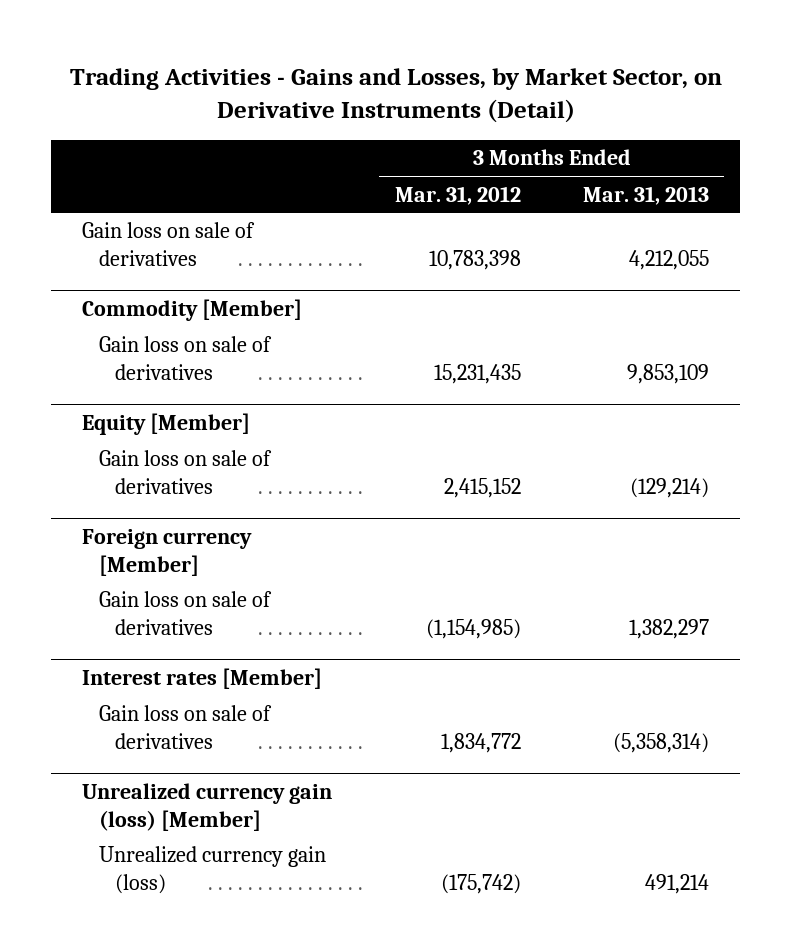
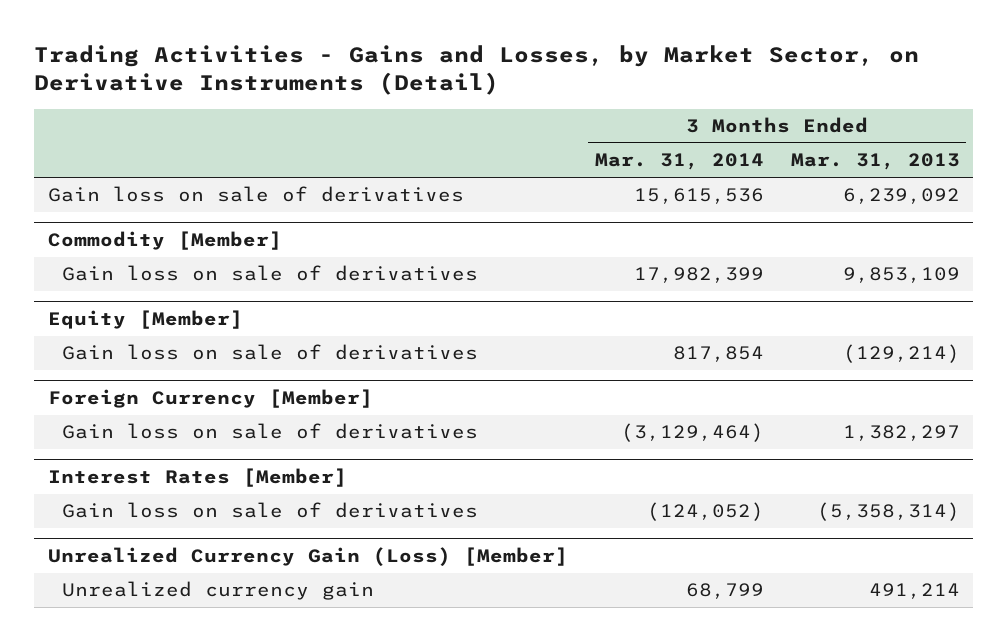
[394,185,521,205] Mar. 31, 2012 -> none
none -> [594,153,764,171] Mar. 31, 2014
[628,249,709,270] 4,212,055 -> [842,188,960,205] 6,239,092
[82,529,253,576] Foreign currency [Member] -> [47,389,373,409] Foreign Currency [Member]
[82,668,323,690] Interest rates [Member] -> [47,468,347,488] Interest Rates [Member]
[82,783,333,831] Unrealized currency gain (loss) [Member] -> [47,547,568,567] Unrealized Currency Gain (Loss) [Member]
[98,846,326,894] Unrealized currency gain (loss) -> [61,581,374,601] Unrealized currency gain

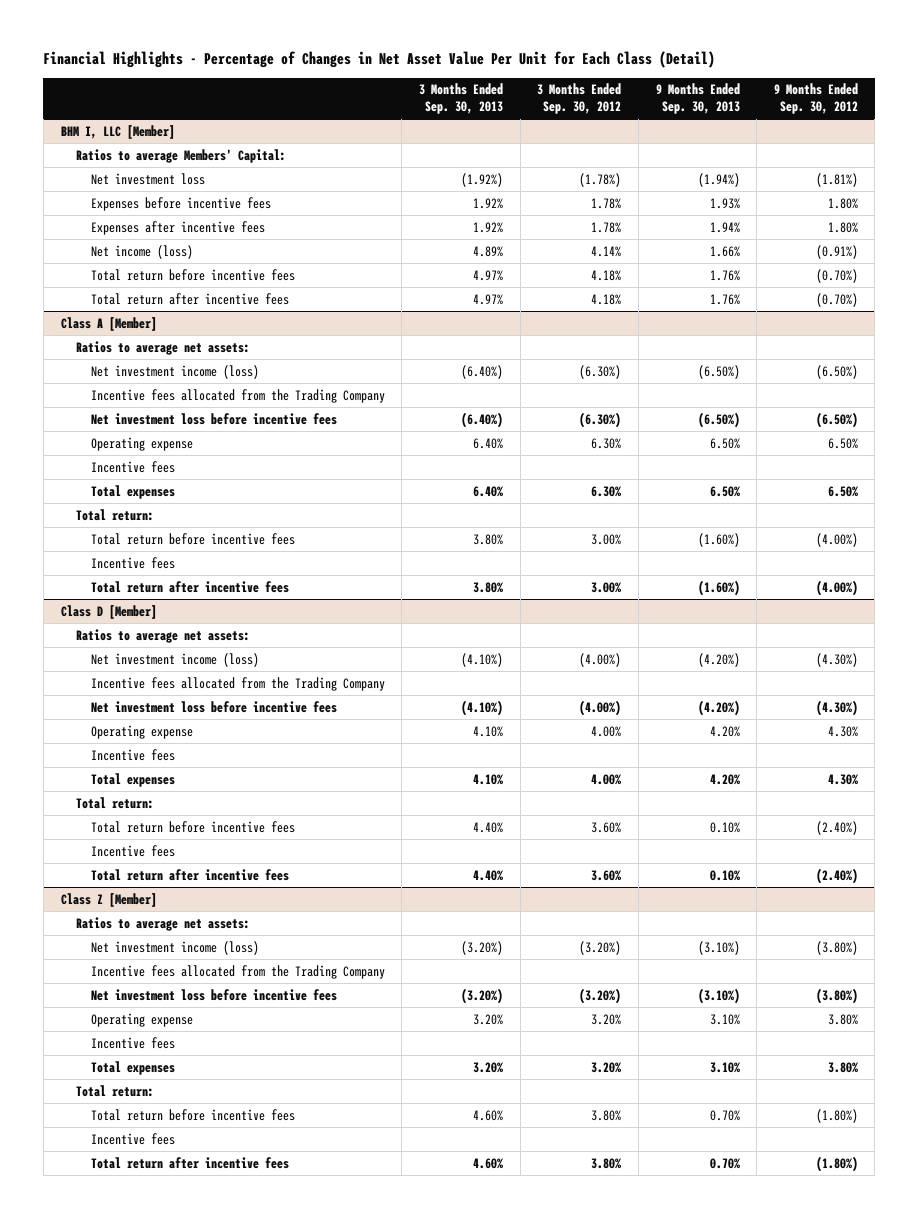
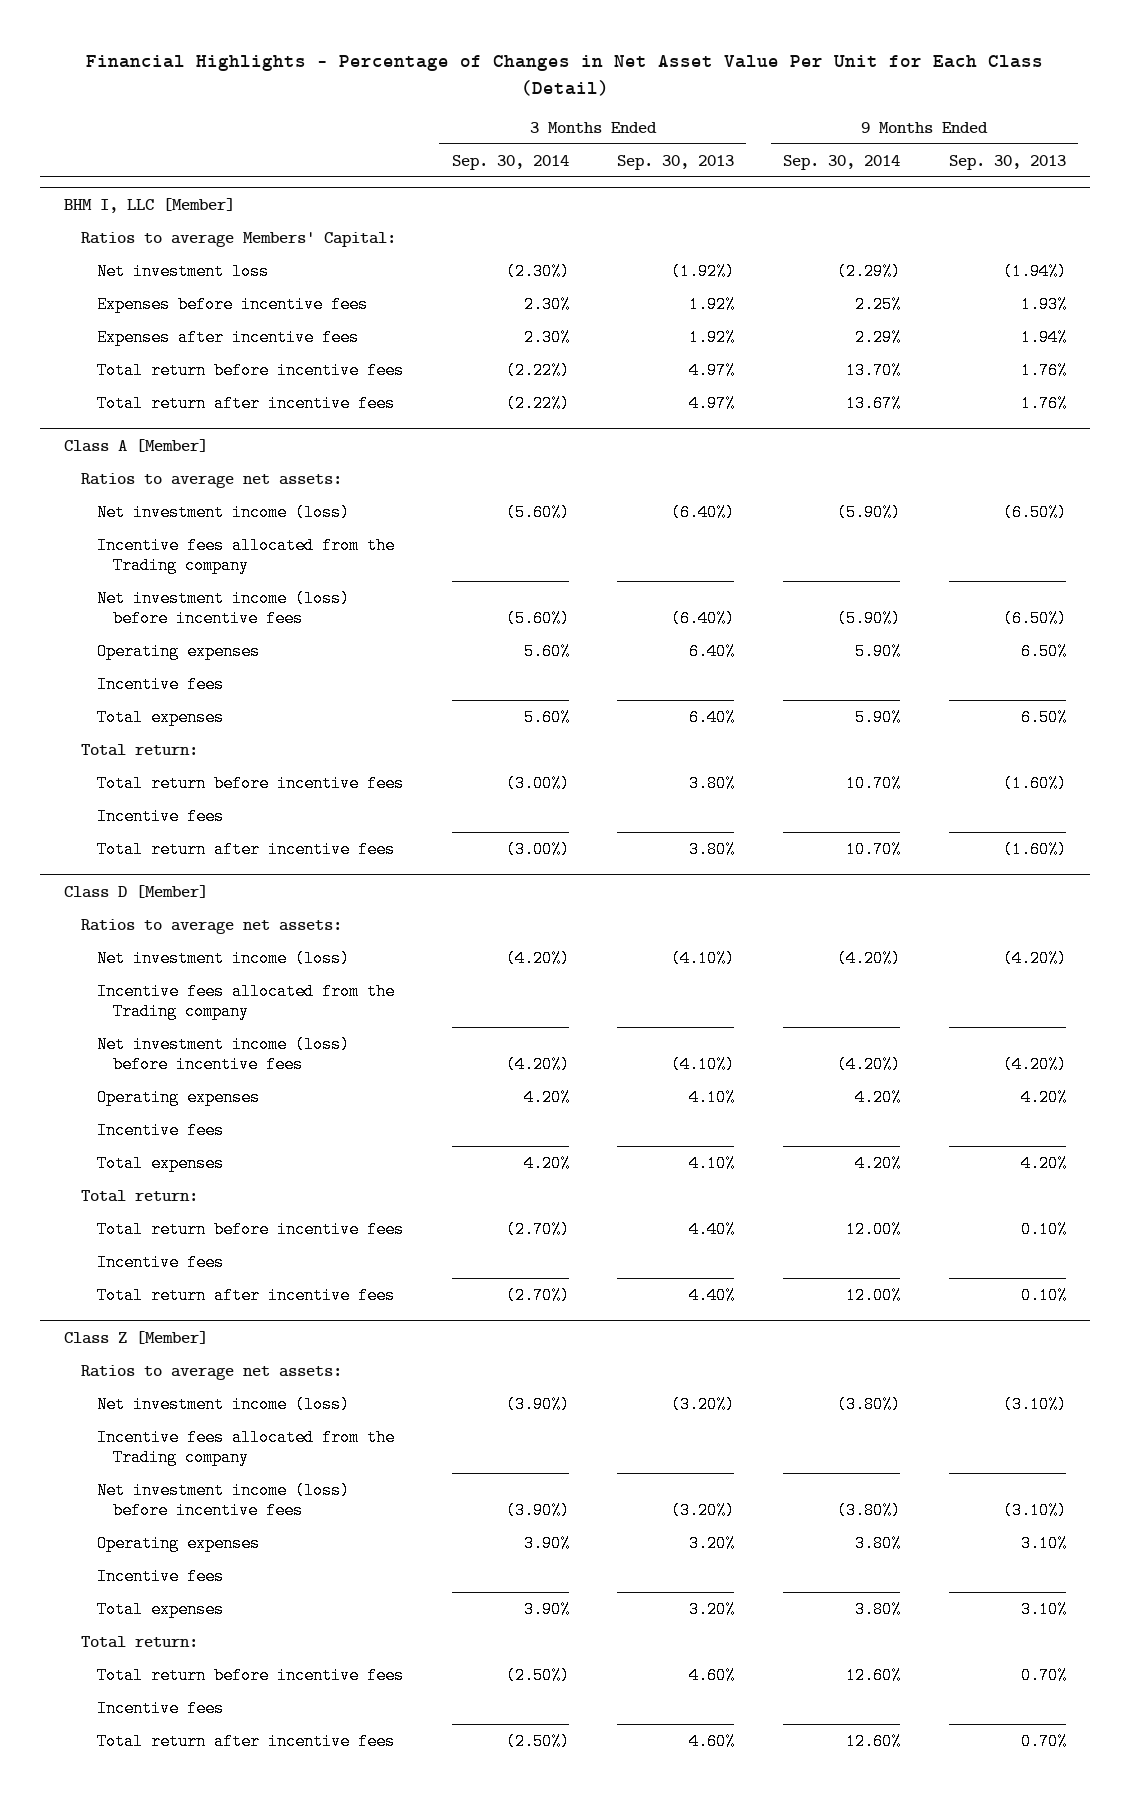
[537,83,622,114] 3 Months Ended Sep. 30, 2012 -> none
[773,83,858,114] 9 Months Ended Sep. 30, 2012 -> none
none -> [451,154,569,170] Sep. 30, 2014
none -> [782,154,900,170] Sep. 30, 2014
[90,244,193,259] Net income (loss) -> none
[90,388,385,403] Incentive fees allocated from the Trading Company -> [96,536,395,574] Incentive fees allocated from the Trading company
[90,412,337,425] Net investment loss before incentive fees -> [96,589,350,627] Net investment income (loss) before incentive fees
[90,436,193,451] Operating expense -> [96,642,260,660] Operating expenses
[90,676,385,691] Incentive fees allocated from the Trading Company -> [96,982,395,1020] Incentive fees allocated from the Trading company
[90,700,337,713] Net investment loss before incentive fees -> [96,1035,350,1073] Net investment income (loss) before incentive fees
[90,724,193,739] Operating expense -> [96,1088,260,1106] Operating expenses
[90,964,385,979] Incentive fees allocated from the Trading Company -> [96,1428,395,1466] Incentive fees allocated from the Trading company
[90,988,337,1001] Net investment loss before incentive fees -> [96,1481,350,1519] Net investment income (loss) before incentive fees
[90,1012,193,1027] Operating expense -> [96,1534,260,1552] Operating expenses

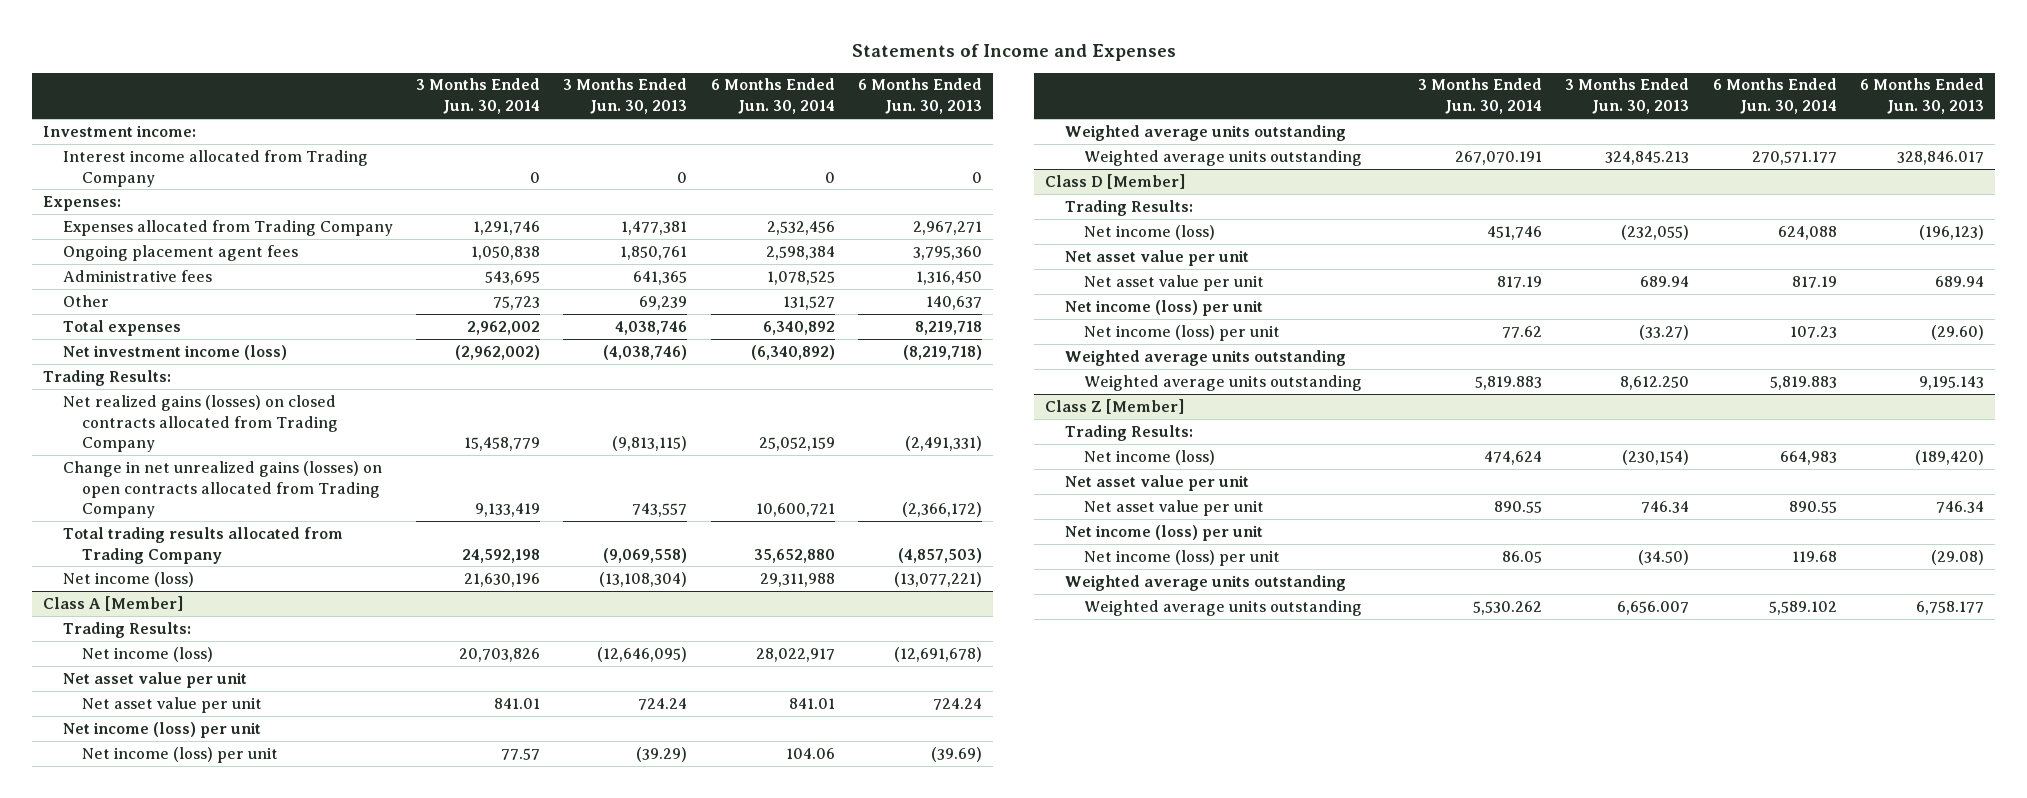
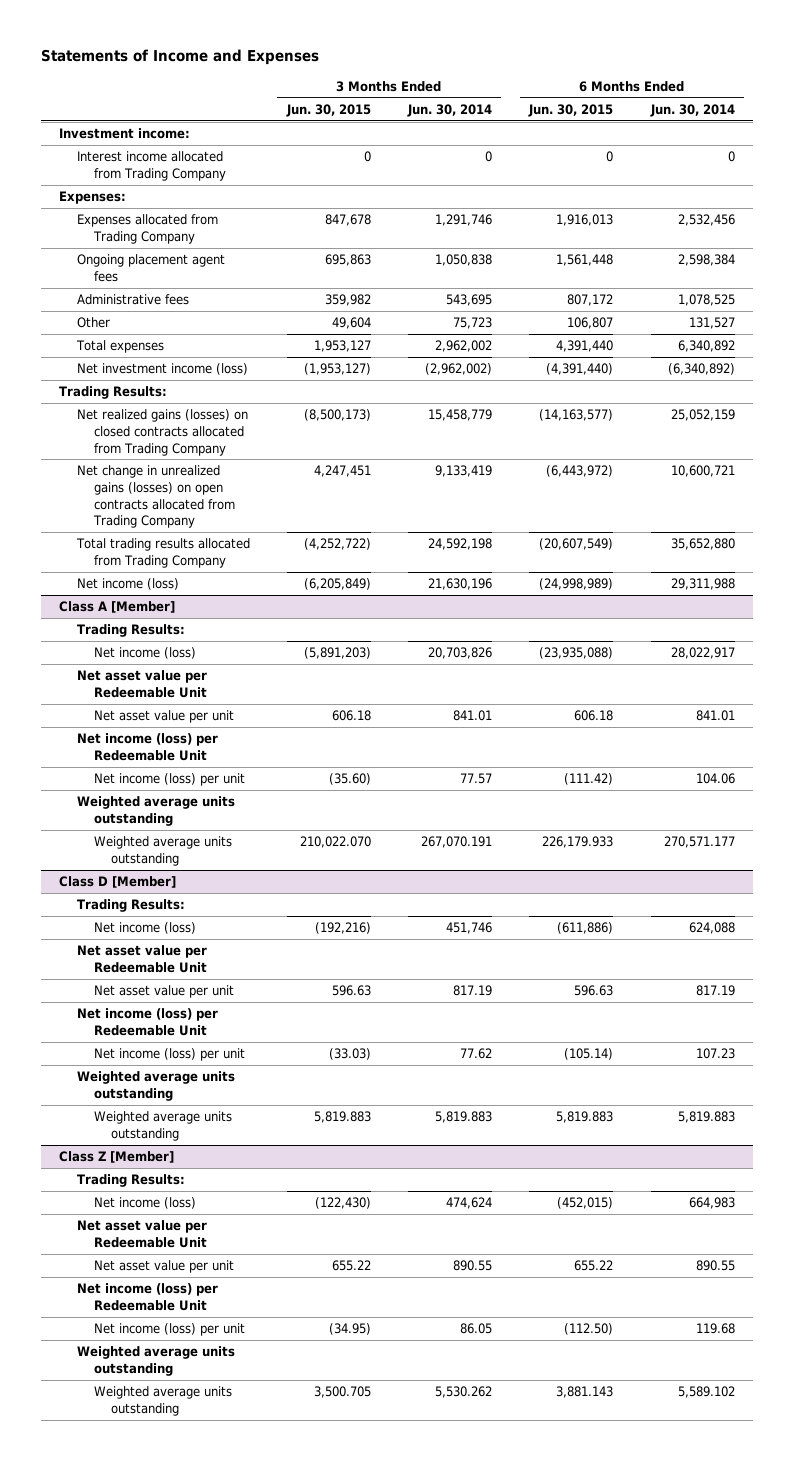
[563,78,688,115] 3 Months Ended Jun. 30, 2013 -> none
[857,78,982,115] 6 Months Ended Jun. 30, 2013 -> none
none -> [285,104,371,118] Jun. 30, 2015
none -> [528,104,614,118] Jun. 30, 2015
[62,460,382,519] Change in net unrealized gains (losses) on open contracts allocated from Trading Company -> [76,465,236,529] Net change in unrealized gains (losses) on open contracts allocated from Trading Company
[62,671,247,688] Net asset value per unit -> [76,670,208,699] Net asset value per Redeemable Unit
[62,721,261,738] Net income (loss) per unit -> [76,733,218,762] Net income (loss) per Redeemable Unit
[1064,249,1249,266] Net asset value per unit -> [76,945,208,974] Net asset value per Redeemable Unit
[1064,299,1263,316] Net income (loss) per unit -> [76,1008,218,1037] Net income (loss) per Redeemable Unit
[1064,474,1249,491] Net asset value per unit -> [76,1220,208,1249] Net asset value per Redeemable Unit
[1064,524,1263,541] Net income (loss) per unit -> [76,1283,218,1312] Net income (loss) per Redeemable Unit

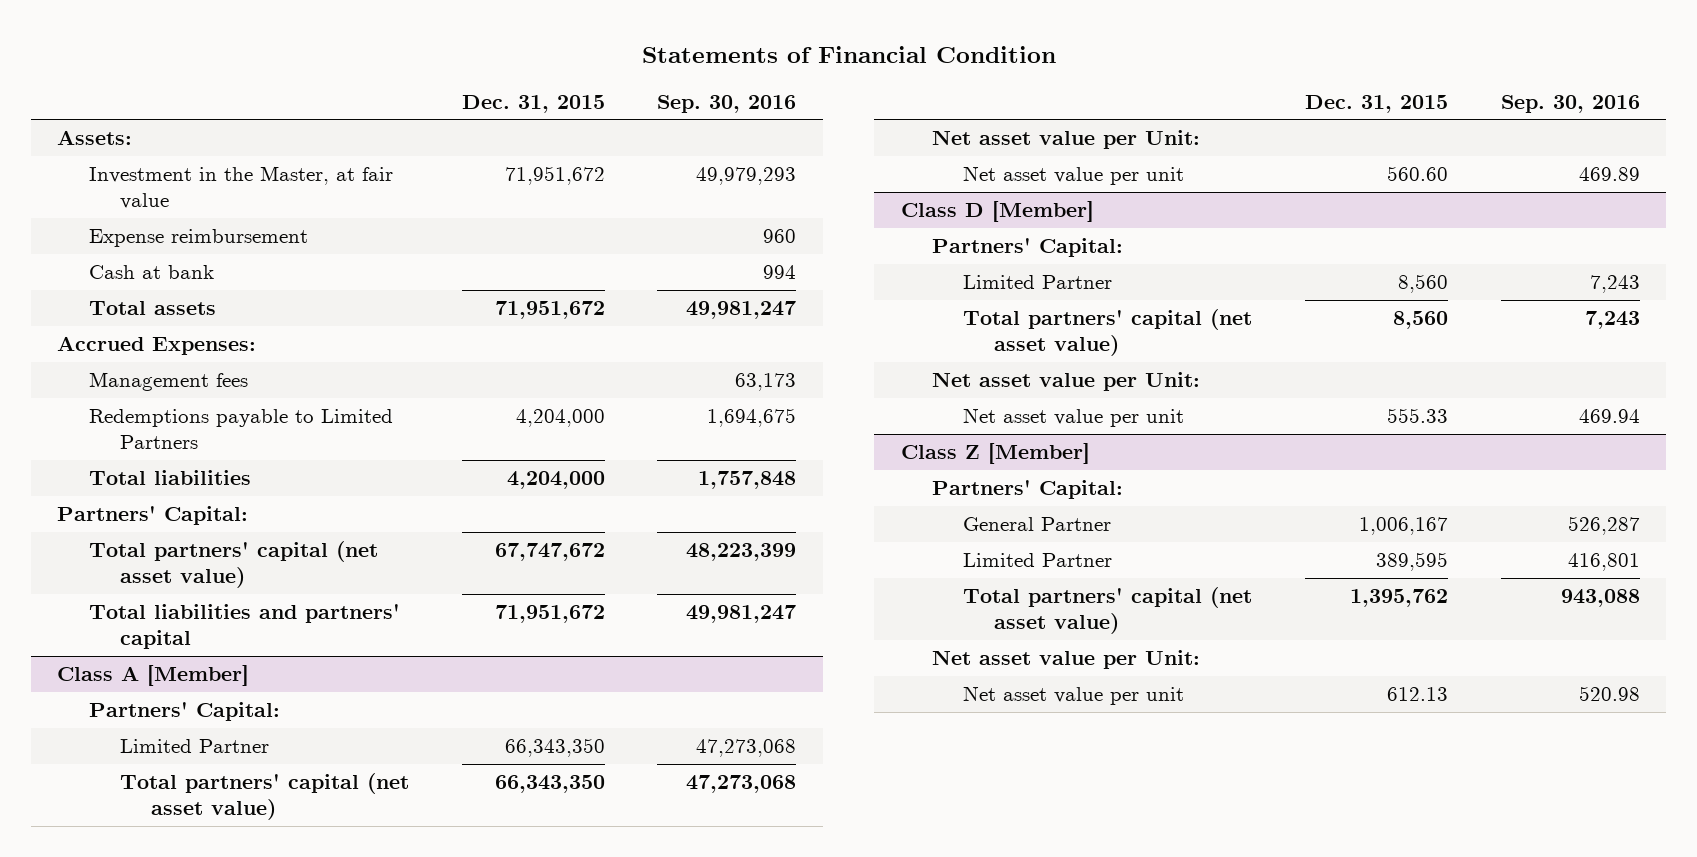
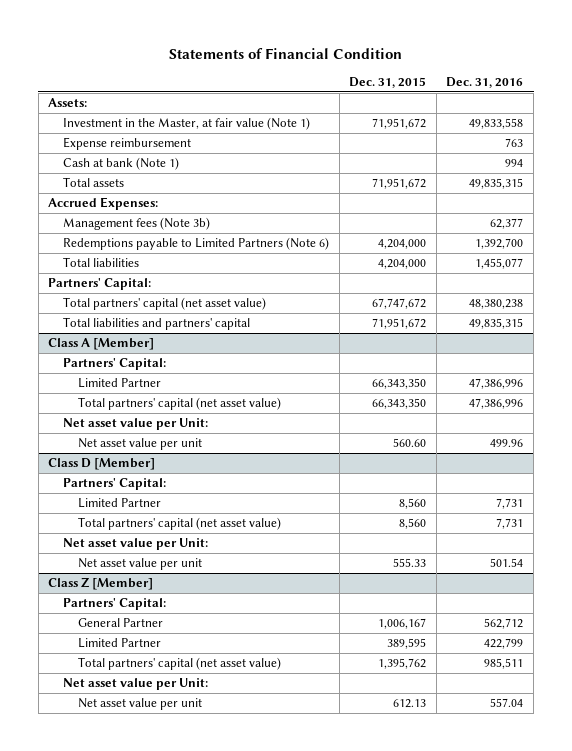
[657,94,797,113] Sep. 30, 2016 -> none
none -> [446,76,524,88] Dec. 31, 2016
[88,165,393,210] Investment in the Master, at fair value -> [63,117,311,131] Investment in the Master, at fair value (Note 1)
[88,264,214,279] Cash at bank -> [63,157,180,171] Cash at bank (Note 1)
[88,371,248,391] Management fees -> [63,217,211,231] Management fees (Note 3b)
[88,408,393,450] Redemptions payable to Limited Partners -> [63,237,330,251] Redemptions payable to Limited Partners (Note 6)

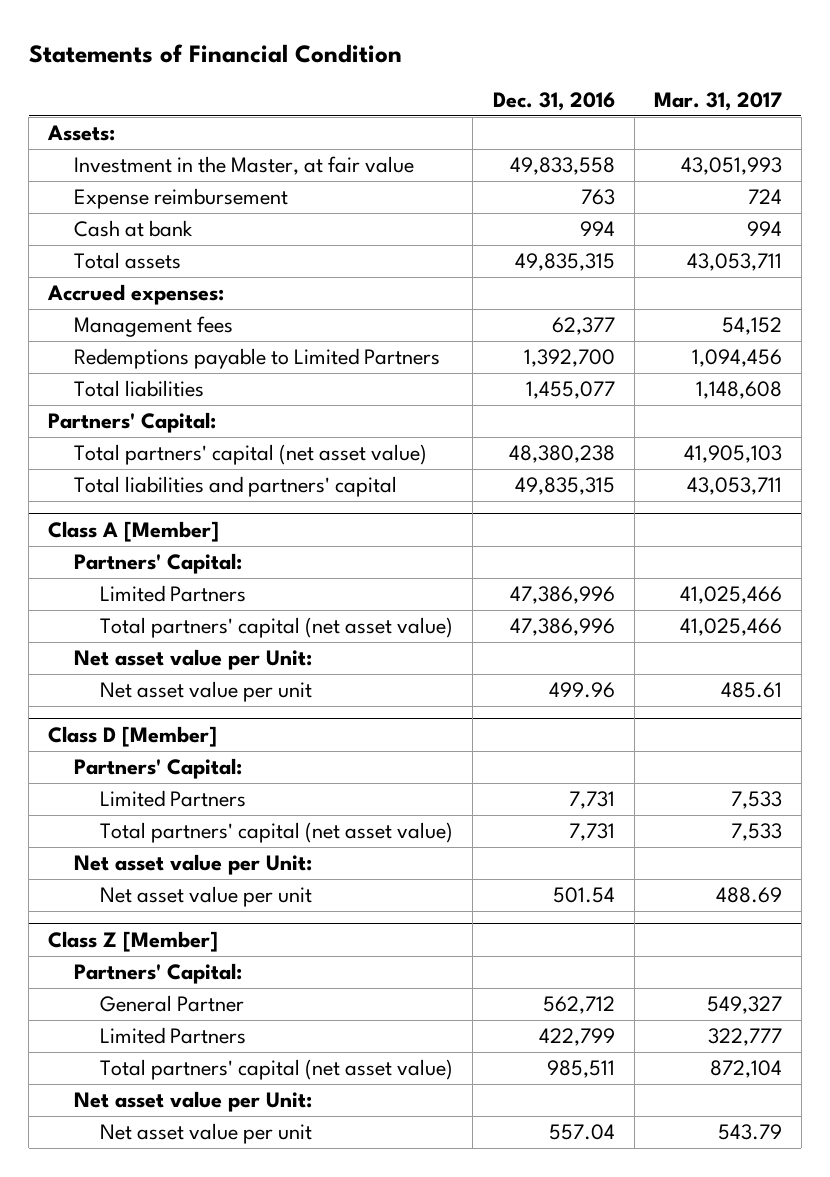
[349,76,427,88] Dec. 31, 2015 -> none
none -> [653,92,782,112] Mar. 31, 2017
[63,117,311,131] Investment in the Master, at fair value (Note 1) -> [74,156,415,176] Investment in the Master, at fair value
[63,157,180,171] Cash at bank (Note 1) -> [74,220,194,238] Cash at bank
[48,197,159,211] Accrued Expenses: -> [47,284,225,306] Accrued expenses:
[63,217,211,231] Management fees (Note 3b) -> [74,316,234,338] Management fees
[63,237,330,251] Redemptions payable to Limited Partners (Note 6) -> [74,348,441,370] Redemptions payable to Limited Partners
[77,378,161,389] Limited Partner -> [100,585,247,603] Limited Partners
[77,498,161,509] Limited Partner -> [100,790,247,808] Limited Partners
[77,638,161,649] Limited Partner -> [100,1027,247,1045] Limited Partners

